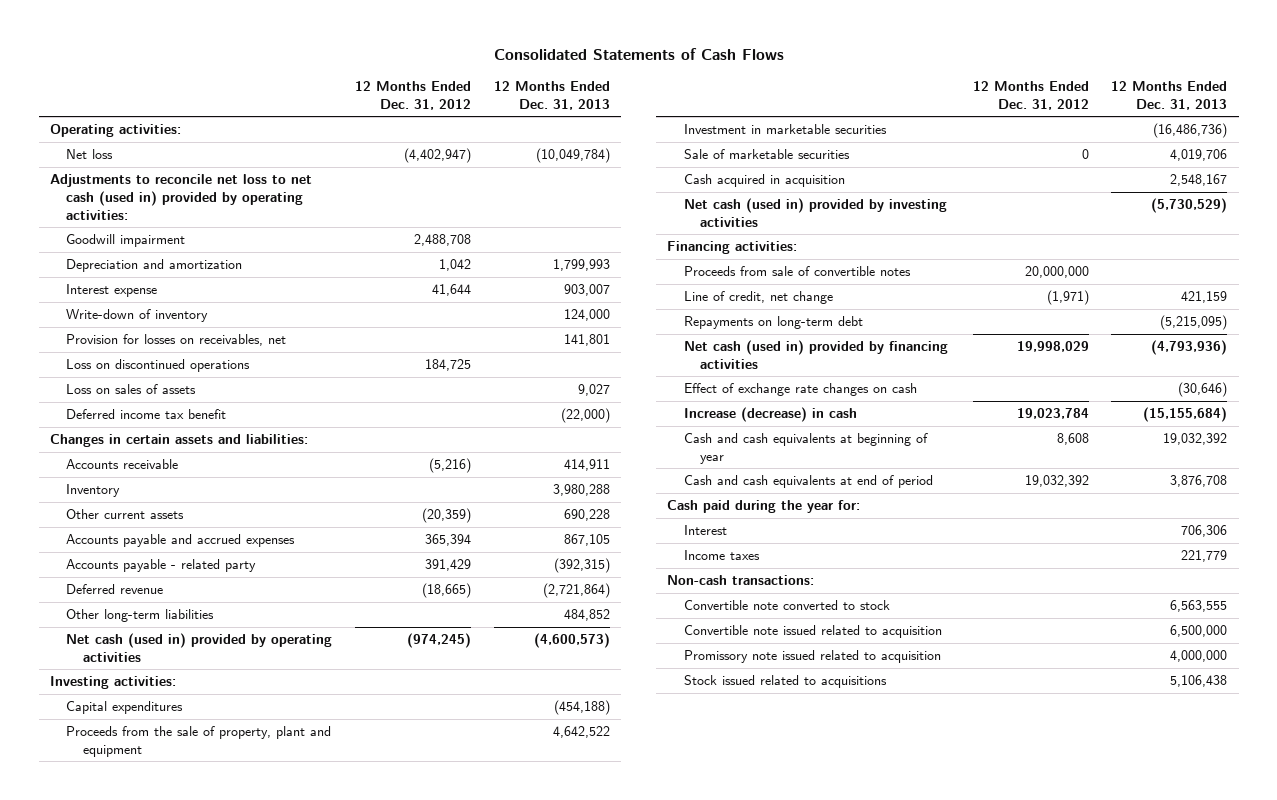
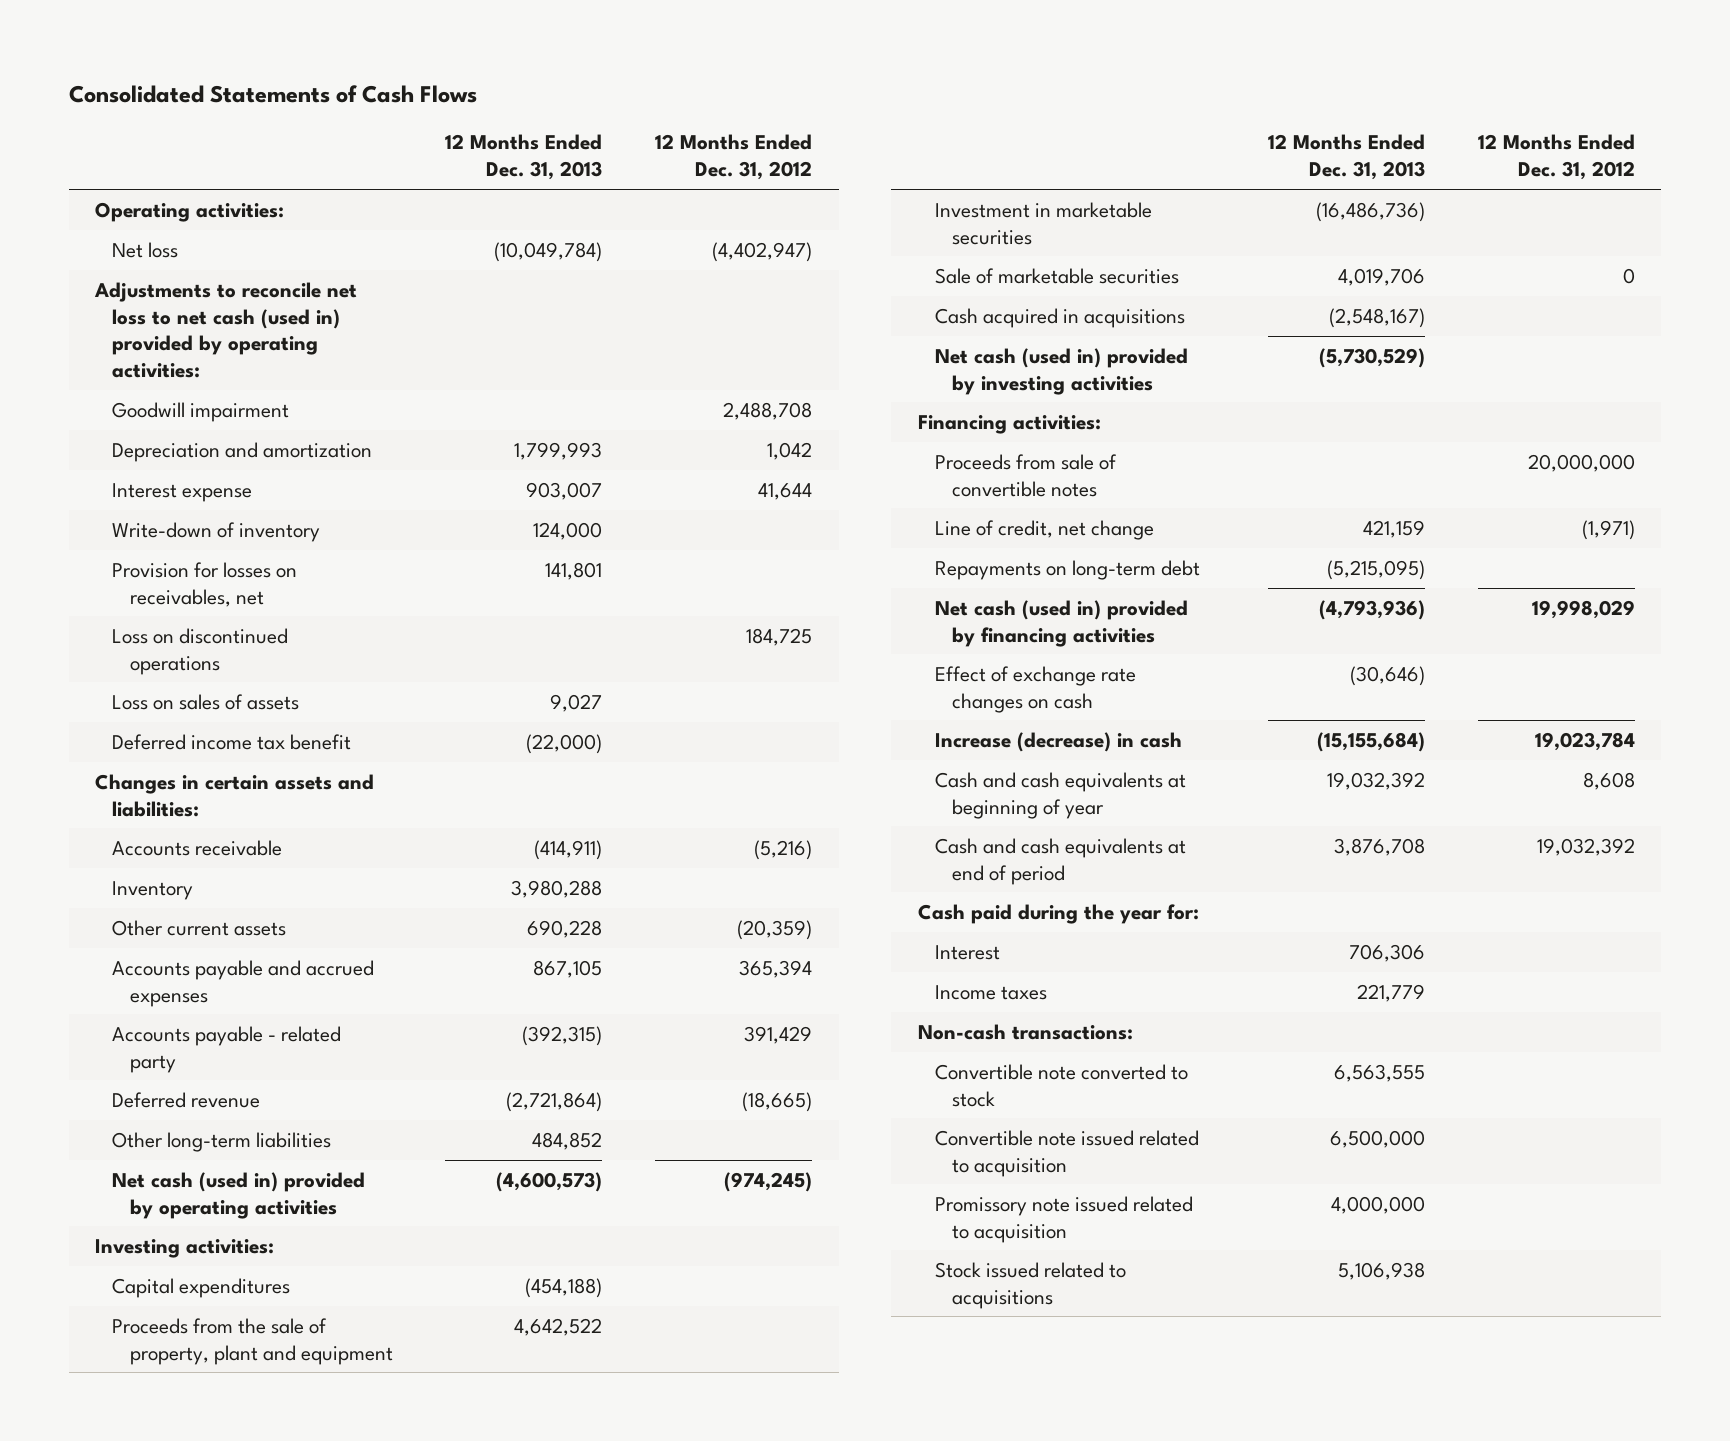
[563,459,610,472] 414,911 -> [534,839,603,860] (414,911)
[683,174,845,188] Cash acquired in acquisition -> [935,307,1186,328] Cash acquired in acquisitions
[1170,174,1228,187] 2,548,167 -> [1329,307,1426,328] (2,548,167)
[1170,675,1228,688] 5,106,438 -> [1338,1261,1426,1280] 5,106,938

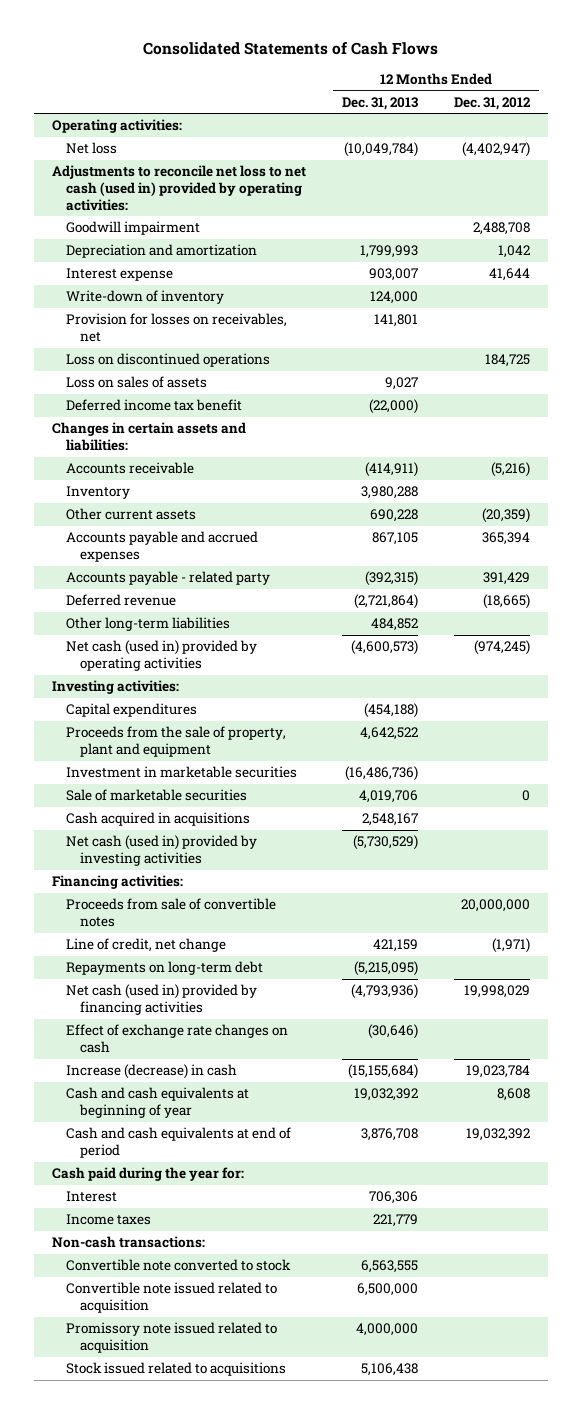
[1329,307,1426,328] (2,548,167) -> [362,813,419,827] 2,548,167
[1338,1261,1426,1280] 5,106,938 -> [361,1363,419,1377] 5,106,438

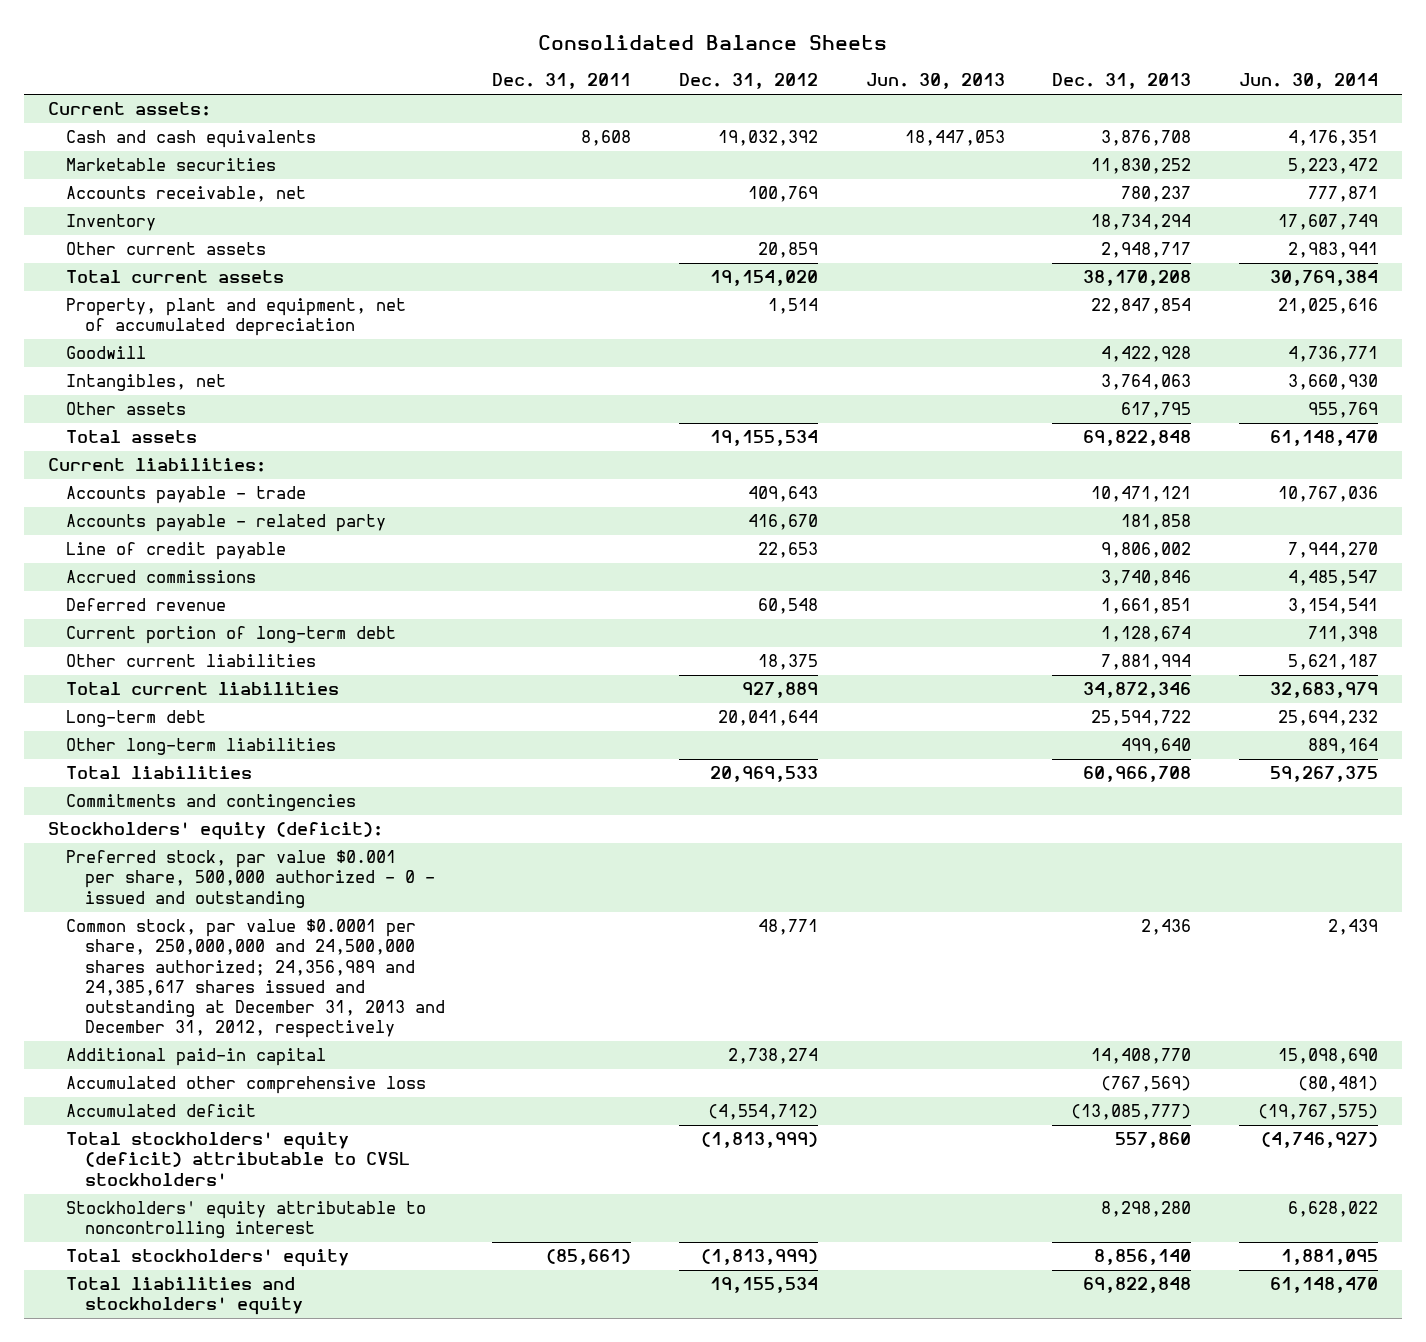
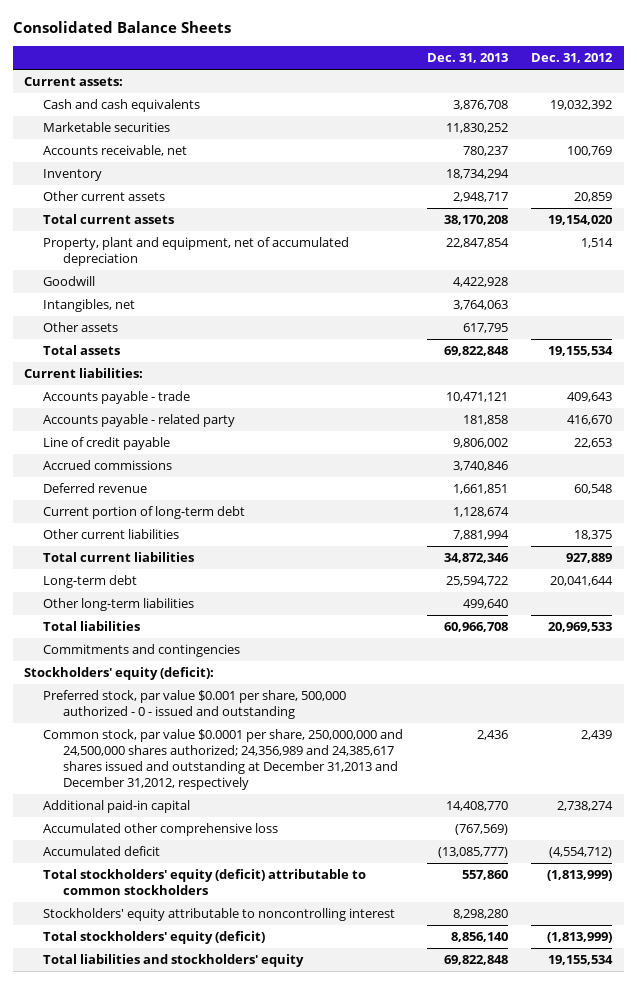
[492,73,632,90] Dec. 31, 2011 -> none
[865,73,1005,90] Jun. 30, 2013 -> none
[1239,73,1379,90] Jun. 30, 2014 -> none
[66,919,445,1038] Common stock, par value $0.0001 per share, 250,000,000 and 24,500,000 shares authorized; 24,356,989 and 24,385,617 shares issued and outstanding at December 31, 2013 and December 31, 2012, respectively -> [43,729,404,791] Common stock, par value $0.0001 per share, 250,000,000 and 24,500,000 shares authorized; 24,356,989 and 24,385,617 shares issued and outstanding at December 31,2013 and December 31,2012, respectively
[758,919,819,936] 48,771 -> [581,730,613,741] 2,439
[66,1132,410,1186] Total stockholders' equity (deficit) attributable to CVSL stockholders' -> [43,869,367,896] Total stockholders' equity (deficit) attributable to common stockholders
[66,1249,350,1268] Total stockholders' equity -> [43,931,266,945] Total stockholders' equity (deficit)

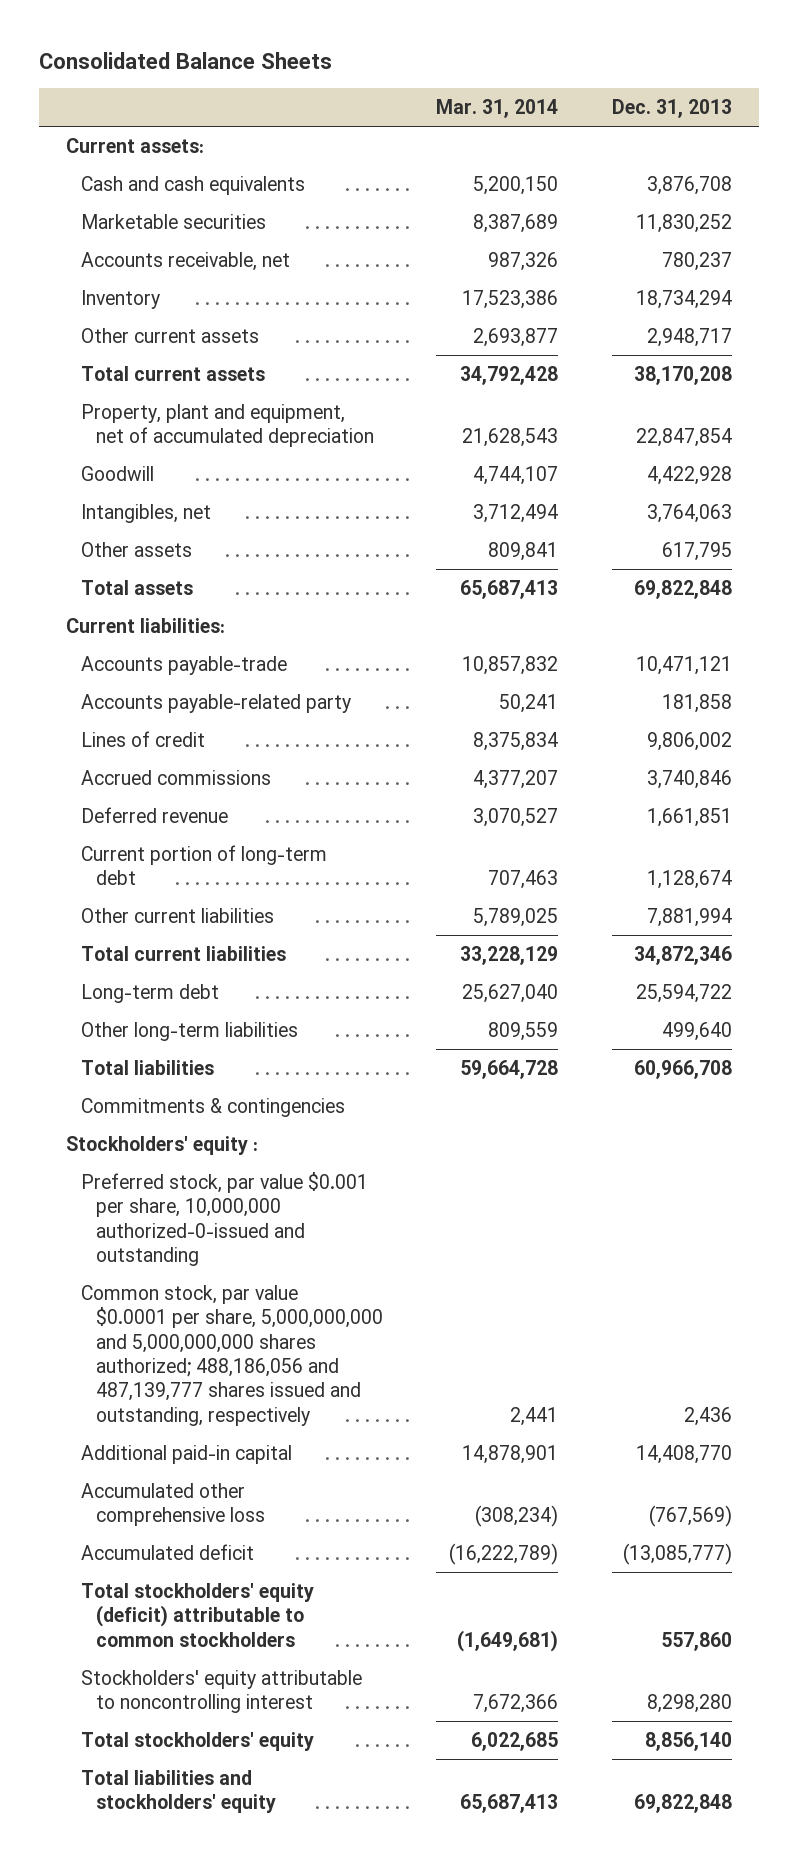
[531,52,614,63] Dec. 31, 2012 -> none
none -> [436,99,559,119] Mar. 31, 2014
[43,391,191,405] Accounts payable - trade -> [80,655,287,675] Accounts payable-trade
[43,414,236,428] Accounts payable - related party -> [80,693,351,713] Accounts payable-related party
[43,437,171,451] Line of credit payable -> [80,730,205,747] Lines of credit
[43,644,241,658] Commitments and contingencies -> [80,1097,345,1117] Commitments & contingencies
[24,667,215,681] Stockholders' equity (deficit): -> [65,1135,258,1155] Stockholders' equity :
[43,690,347,720] Preferred stock, par value $0.001 per share, 500,000 authorized - 0 - issued and outstanding -> [80,1171,368,1266] Preferred stock, par value $0.001 per share, 10,000,000 authorized-0-issued and outstanding
[43,729,404,791] Common stock, par value $0.0001 per share, 250,000,000 and 24,500,000 shares authorized; 24,356,989 and 24,385,617 shares issued and outstanding at December 31,2013 and December 31,2012, respectively -> [80,1284,383,1426] Common stock, par value $0.0001 per share, 5,000,000,000 and 5,000,000,000 shares authorized; 488,186,056 and 487,139,777 shares issued and outstanding, respectively
[43,931,266,945] Total stockholders' equity (deficit) -> [80,1731,314,1751] Total stockholders' equity

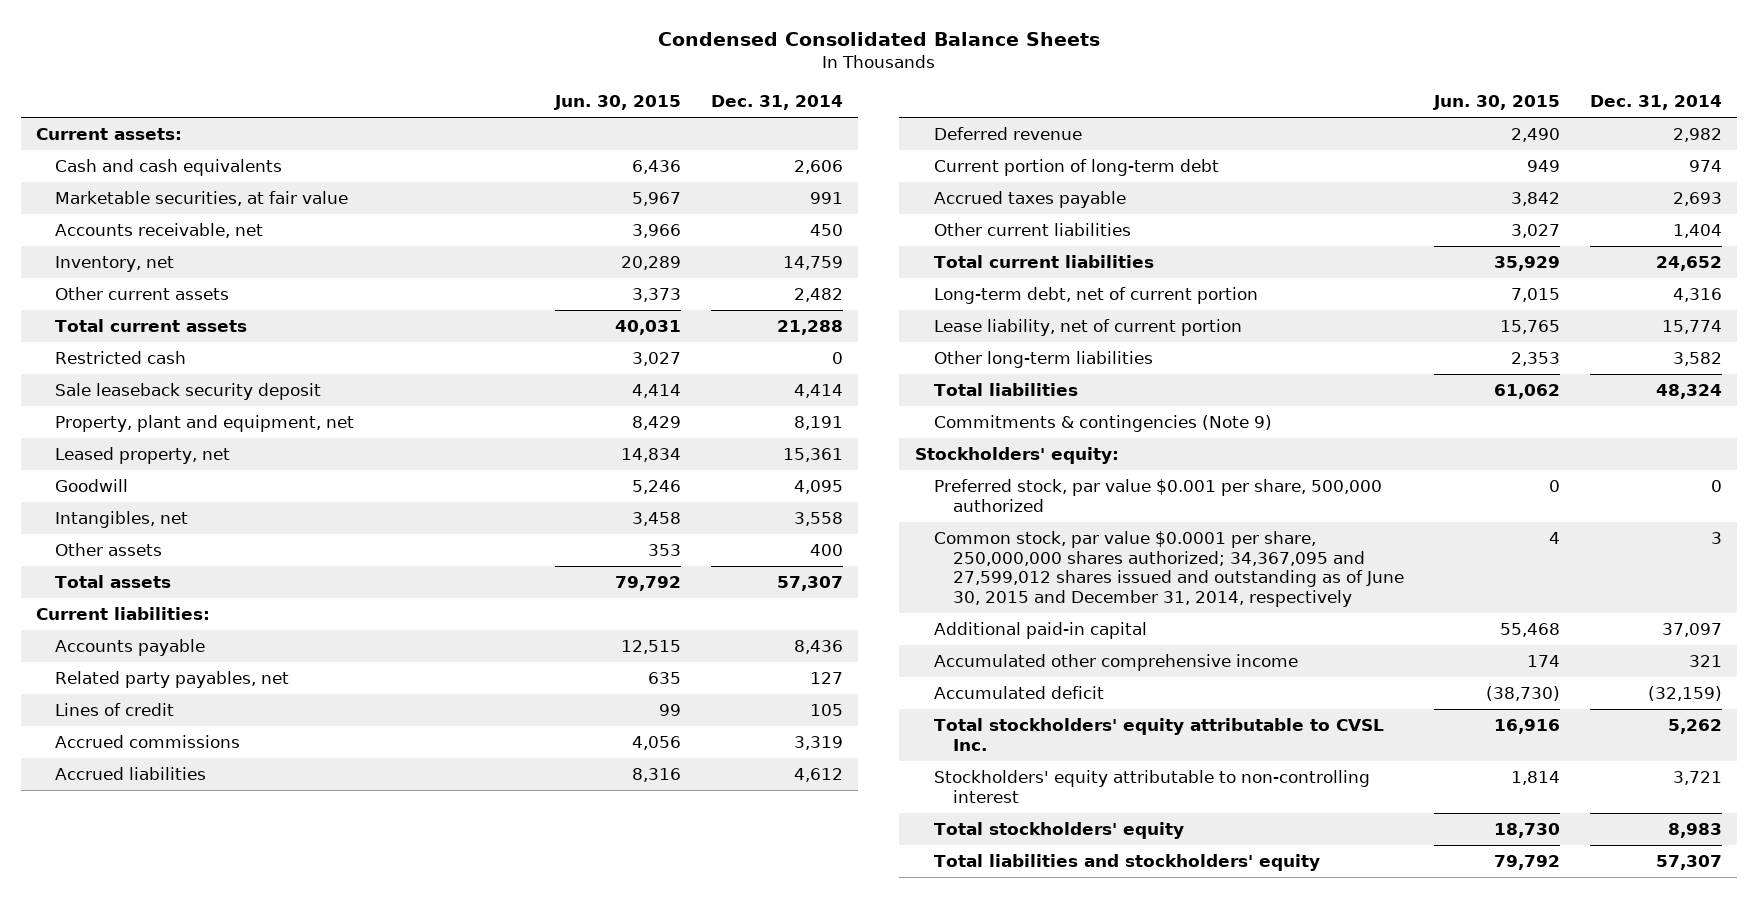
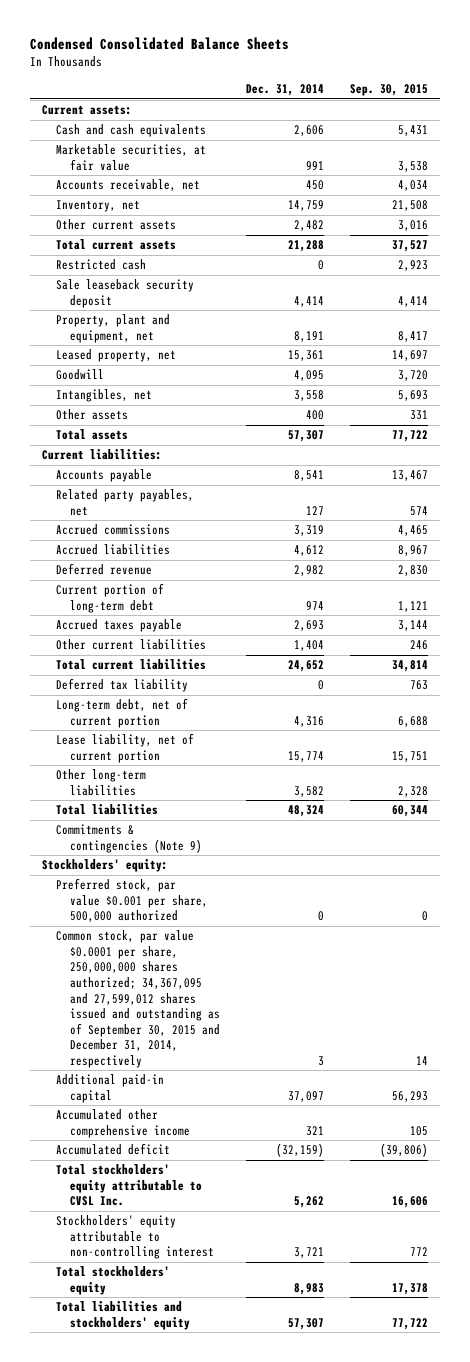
[554,94,682,110] Jun. 30, 2015 -> none
none -> [349,84,428,97] Sep. 30, 2015
[794,640,844,655] 8,436 -> [293,470,324,482] 8,541
[55,703,175,717] Lines of credit -> none
none -> [56,678,189,693] Deferred tax liability
[933,531,1404,607] Common stock, par value $0.0001 per share, 250,000,000 shares authorized; 34,367,095 and 27,599,012 shares issued and outstanding as of June 30, 2015 and December 31, 2014, respectively -> [56,930,220,1068] Common stock, par value $0.0001 per share, 250,000,000 shares authorized; 34,367,095 and 27,599,012 shares issued and outstanding as of September 30, 2015 and December 31, 2014, respectively

